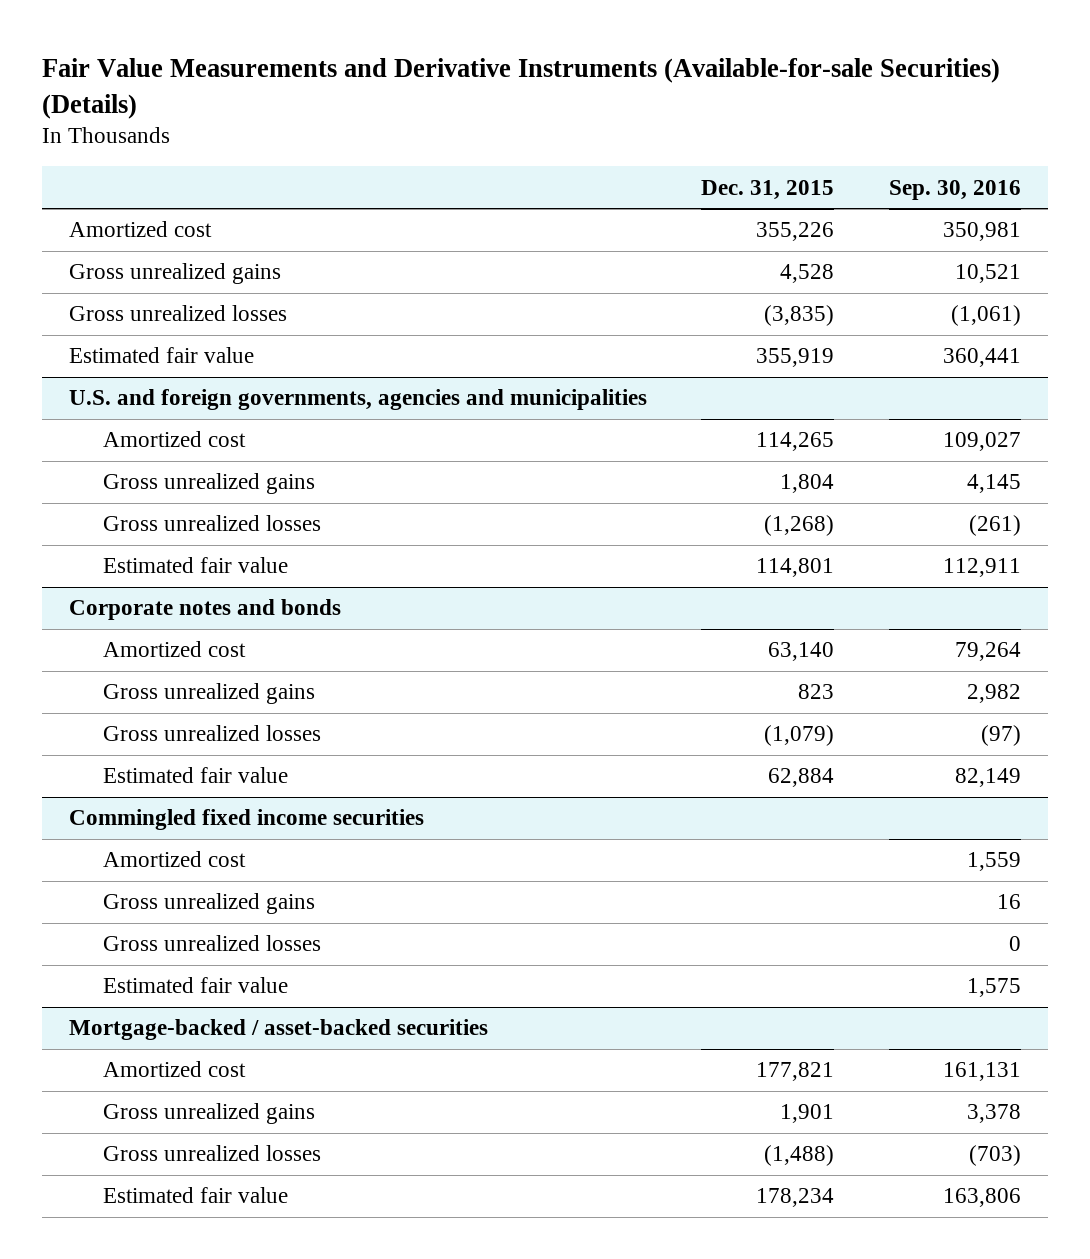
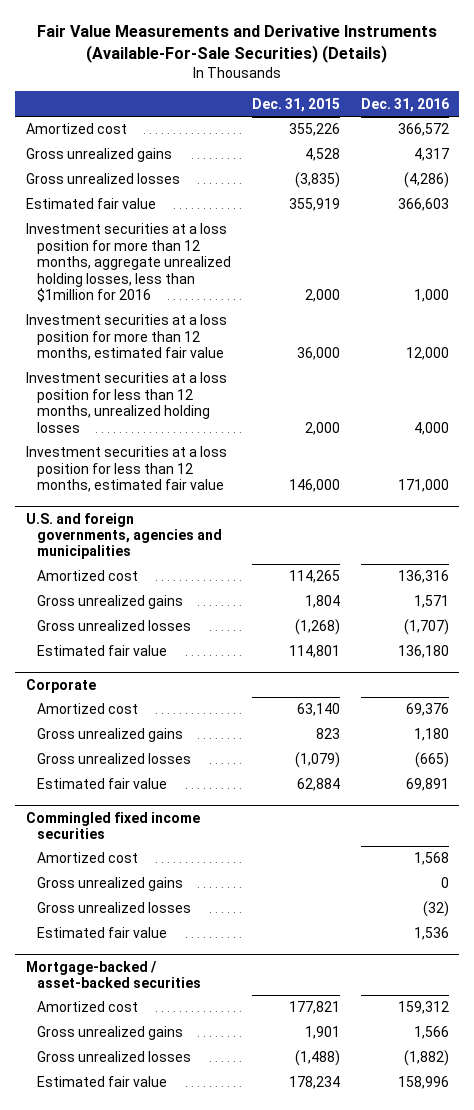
[41,58,1000,119] Fair Value Measurements and Derivative Instruments (Available-for-sale Securities) (Details) -> [37,24,438,63] Fair Value Measurements and Derivative Instruments (Available-For-Sale Securities) (Details)
[888,179,1021,200] Sep. 30, 2016 -> none
none -> [360,97,449,112] Dec. 31, 2016
none -> [25,223,232,303] Investment securities at a loss position for more than 12 months, aggregate unrealized holding losses, less than $1million for 2016
none -> [25,314,227,361] Investment securities at a loss position for more than 12 months, estimated fair value
none -> [25,372,227,433] Investment securities at a loss position for less than 12 months, unrealized holding losses
none -> [25,446,227,493] Investment securities at a loss position for less than 12 months, estimated fair value
[68,599,341,621] Corporate notes and bonds -> [25,678,96,693] Corporate

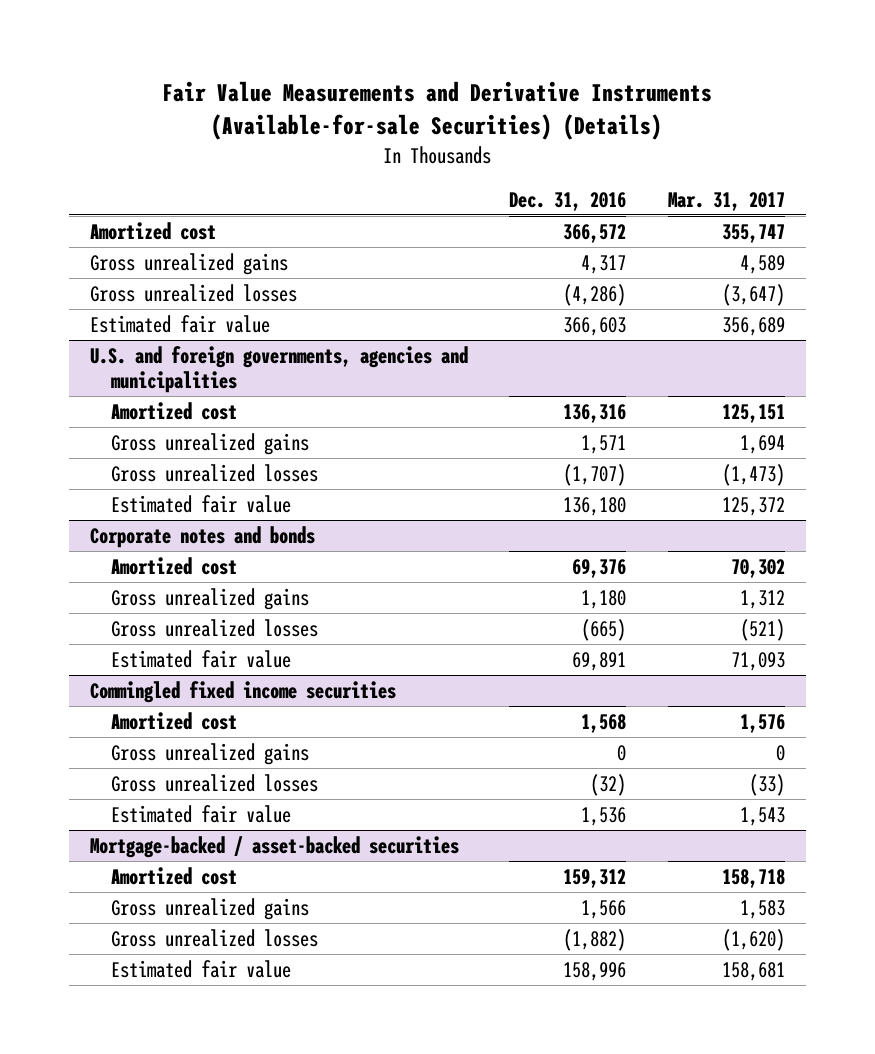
[37,24,438,63] Fair Value Measurements and Derivative Instruments (Available-For-Sale Securities) (Details) -> [162,81,713,141] Fair Value Measurements and Derivative Instruments (Available-for-sale Securities) (Details)
[252,97,341,112] Dec. 31, 2015 -> none
none -> [668,191,786,211] Mar. 31, 2017
[25,223,232,303] Investment securities at a loss position for more than 12 months, aggregate unrealized holding losses, less than $1million for 2016 -> none
[25,314,227,361] Investment securities at a loss position for more than 12 months, estimated fair value -> none
[25,372,227,433] Investment securities at a loss position for less than 12 months, unrealized holding losses -> none
[25,446,227,493] Investment securities at a loss position for less than 12 months, estimated fair value -> none
[25,678,96,693] Corporate -> [89,526,315,549] Corporate notes and bonds

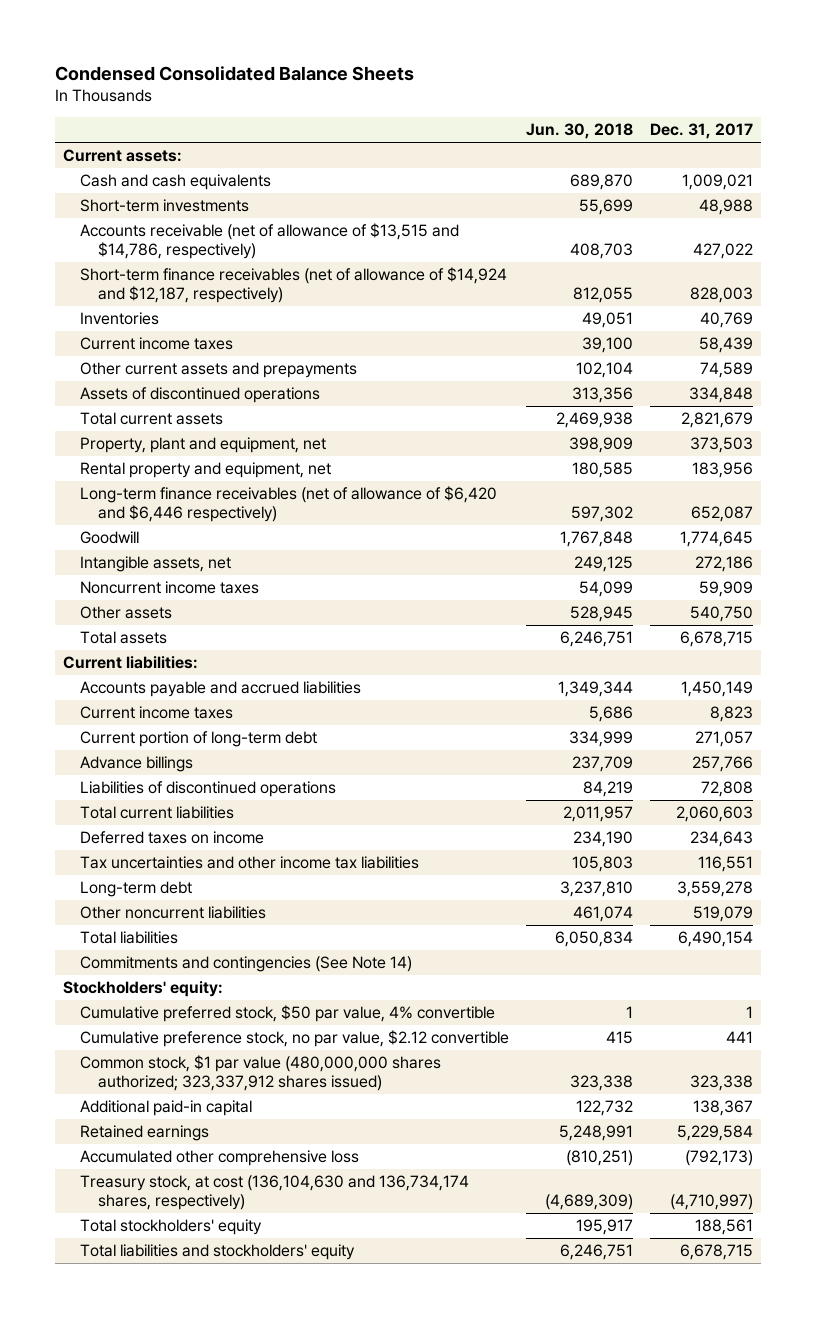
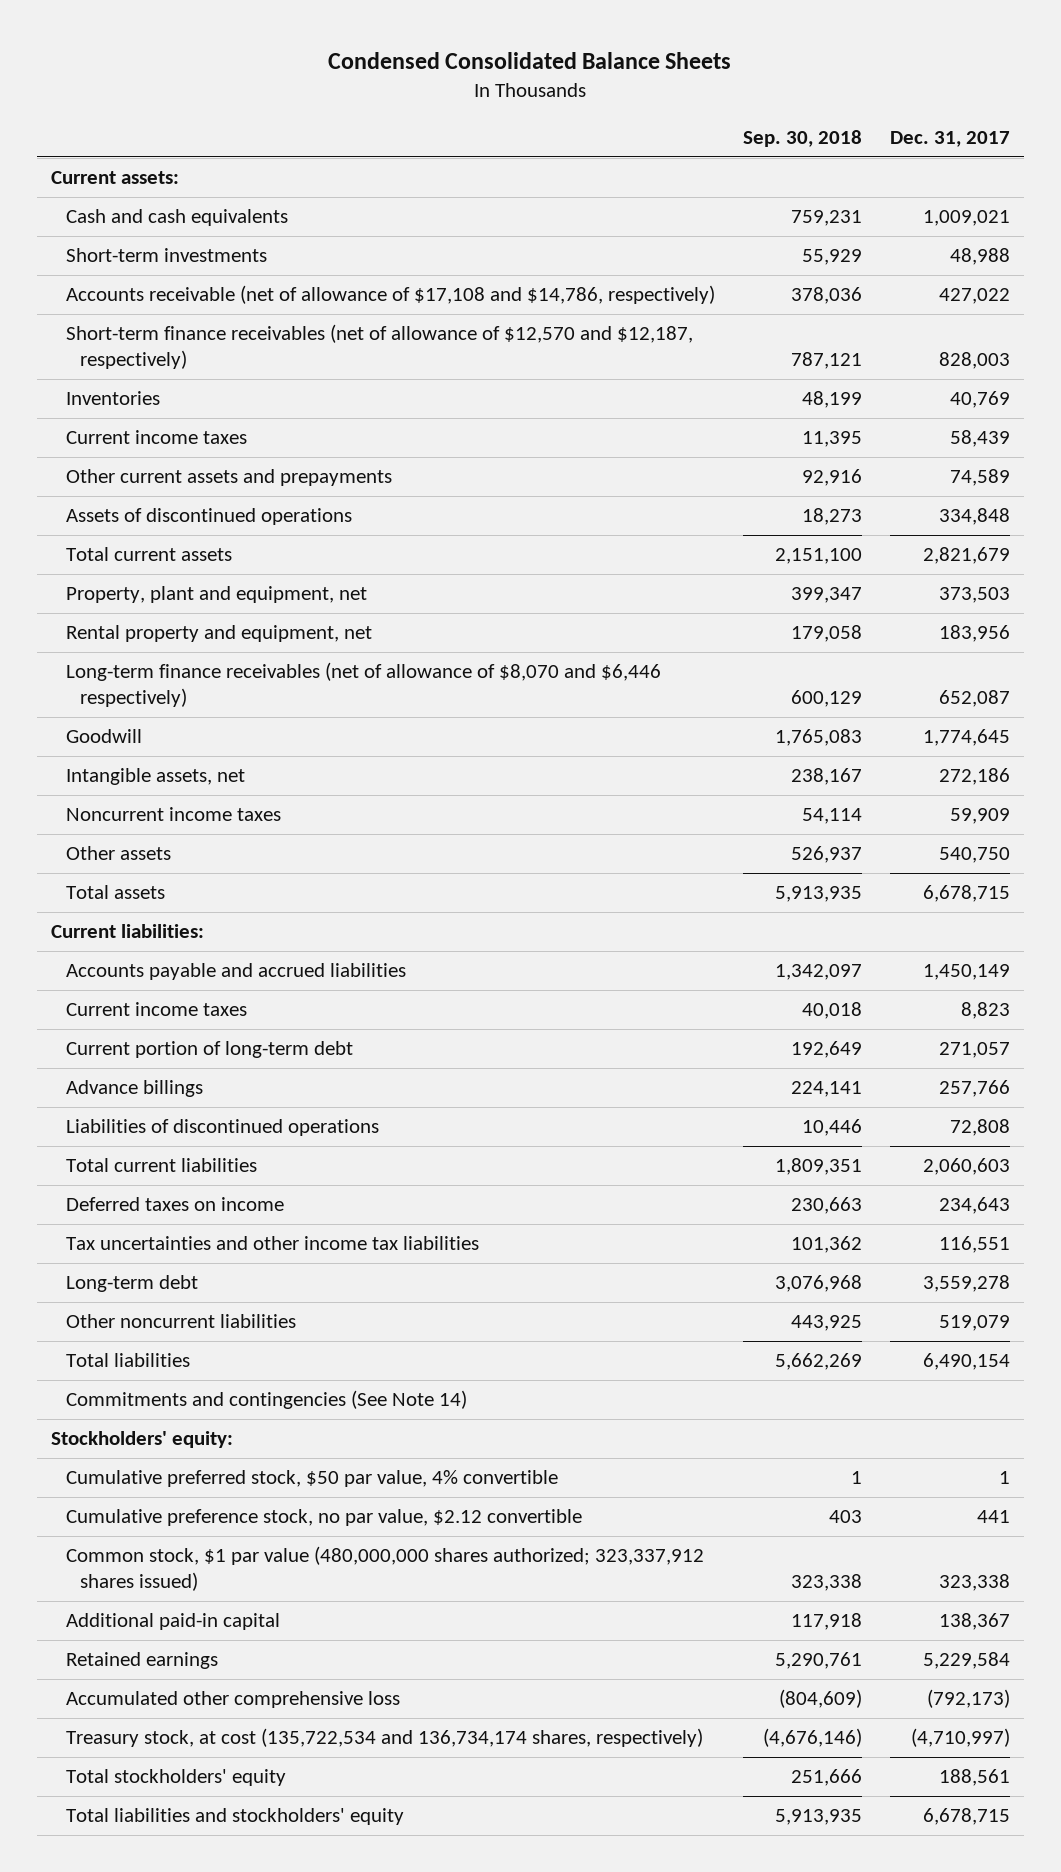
[526,123,634,140] Jun. 30, 2018 -> none
none -> [742,129,862,147] Sep. 30, 2018
[80,223,460,260] Accounts receivable (net of allowance of $13,515 and $14,786, respectively) -> [65,285,715,305] Accounts receivable (net of allowance of $17,108 and $14,786, respectively)
[80,267,508,304] Short-term finance receivables (net of allowance of $14,924 and $12,187, respectively) -> [65,324,693,370] Short-term finance receivables (net of allowance of $12,570 and $12,187, respectively)
[80,486,498,523] Long-term finance receivables (net of allowance of $6,420 and $6,446 respectively) -> [65,662,661,708] Long-term finance receivables (net of allowance of $8,070 and $6,446 respectively)
[80,1175,470,1211] Treasury stock, at cost (136,104,630 and 136,734,174 shares, respectively) -> [65,1728,703,1748] Treasury stock, at cost (135,722,534 and 136,734,174 shares, respectively)

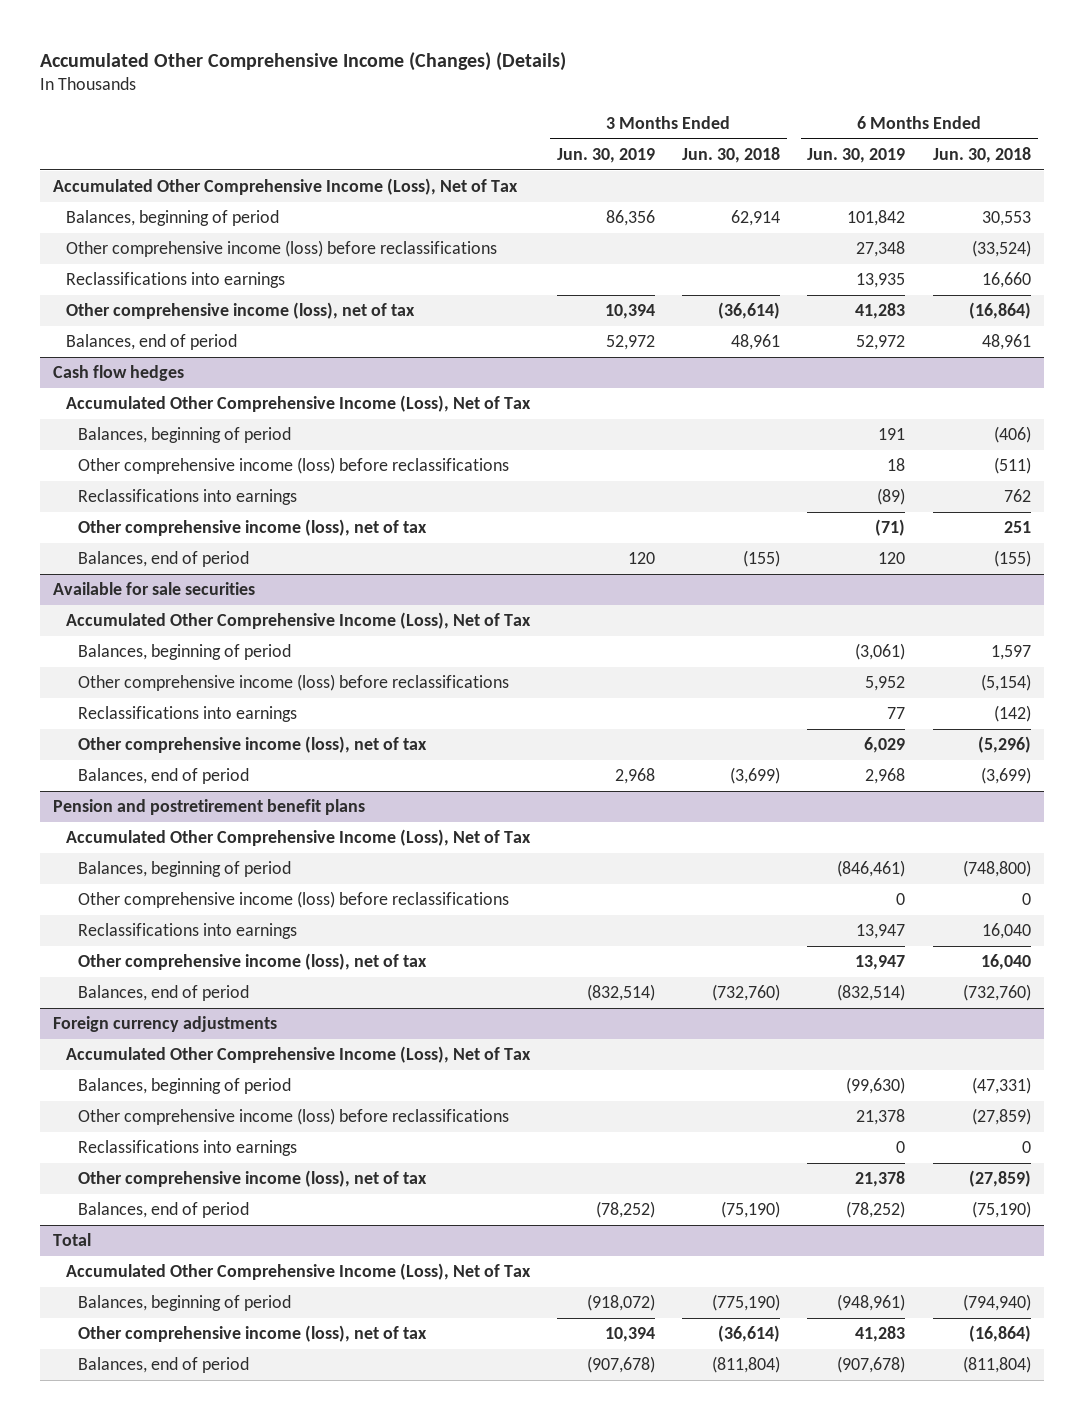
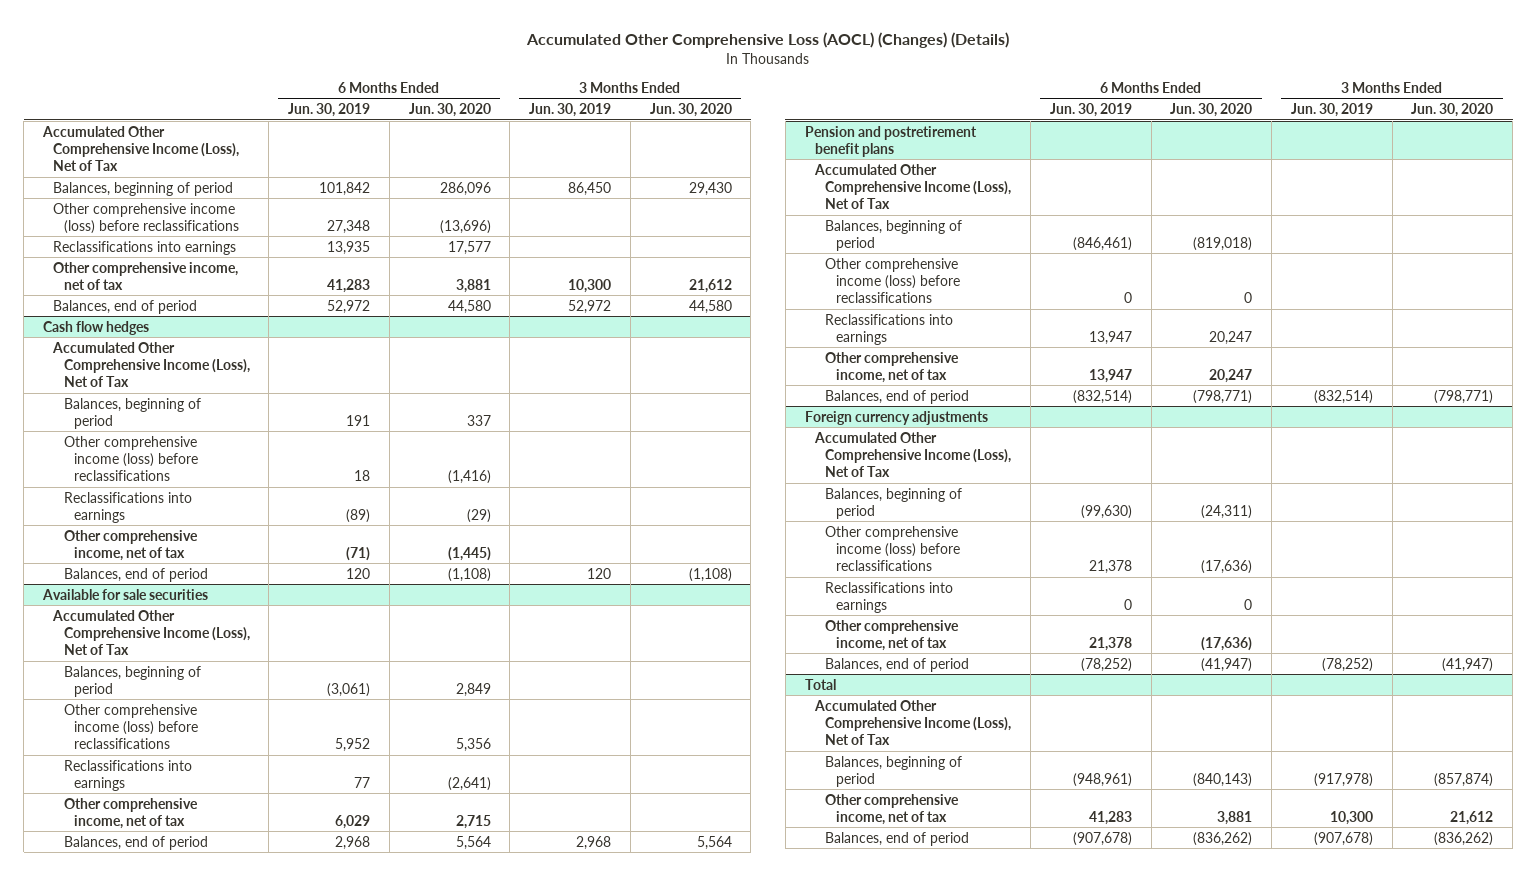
[39,51,566,71] Accumulated Other Comprehensive Income (Changes) (Details) -> [526,32,1010,49] Accumulated Other Comprehensive Loss (AOCL) (Changes) (Details)
[682,146,781,163] Jun. 30, 2018 -> none
[932,146,1031,163] Jun. 30, 2018 -> none
none -> [408,103,491,118] Jun. 30, 2020
none -> [649,103,732,118] Jun. 30, 2020
[605,210,655,227] 86,356 -> [568,181,612,196] 86,450
[65,302,415,320] Other comprehensive income (loss), net of tax -> [53,261,239,290] Other comprehensive income, net of tax
[604,304,655,320] 10,394 -> [568,278,612,293] 10,300
[77,519,427,537] Other comprehensive income (loss), net of tax -> [63,529,198,561] Other comprehensive income, net of tax
[77,736,427,754] Other comprehensive income (loss), net of tax -> [63,797,198,829] Other comprehensive income, net of tax
[77,953,427,971] Other comprehensive income (loss), net of tax -> [825,351,960,383] Other comprehensive income, net of tax
[77,1170,427,1188] Other comprehensive income (loss), net of tax -> [825,619,960,651] Other comprehensive income, net of tax
[586,1294,655,1312] (918,072) -> [1313,772,1373,787] (917,978)
[77,1325,427,1343] Other comprehensive income (loss), net of tax -> [825,793,960,825] Other comprehensive income, net of tax
[604,1327,655,1343] 10,394 -> [1329,810,1373,825] 10,300

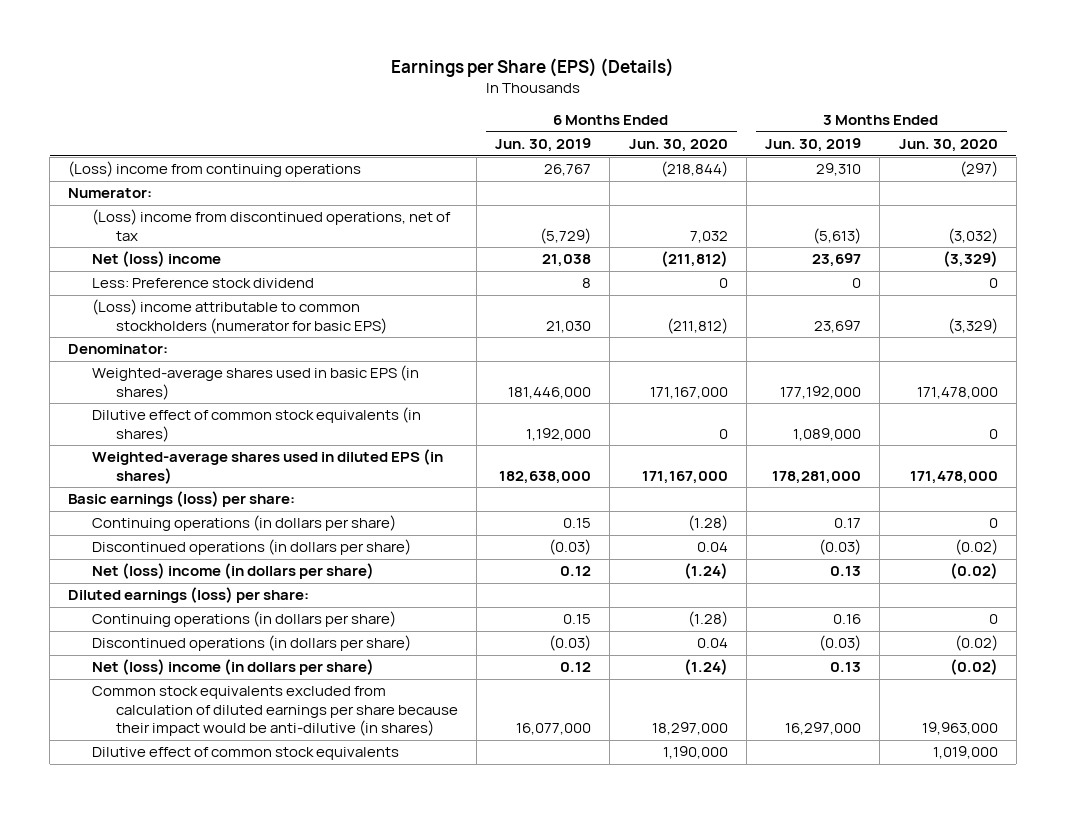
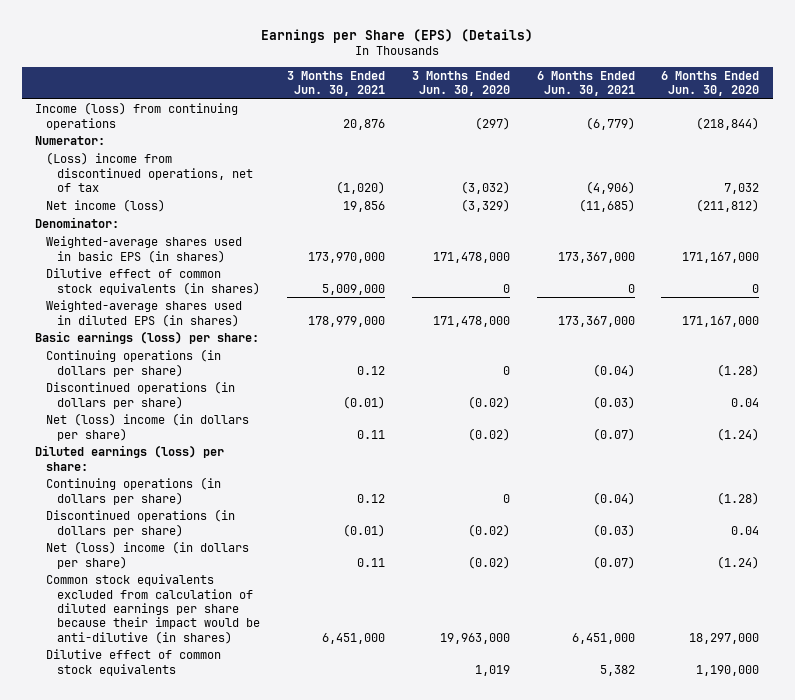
[495,138,592,153] Jun. 30, 2019 -> none
[765,138,862,153] Jun. 30, 2019 -> none
none -> [286,70,385,97] 3 Months Ended Jun. 30, 2021
none -> [536,70,635,97] 6 Months Ended Jun. 30, 2021
[68,161,362,178] (Loss) income from continuing operations -> [35,102,239,130] Income (loss) from continuing operations
[91,251,221,268] Net (loss) income -> none
[91,278,314,289] Less: Preference stock dividend -> none
[91,299,387,334] (Loss) income attributable to common stockholders (numerator for basic EPS) -> [46,199,166,213] Net income (loss)
[932,746,998,760] 1,019,000 -> [474,664,510,676] 1,019

